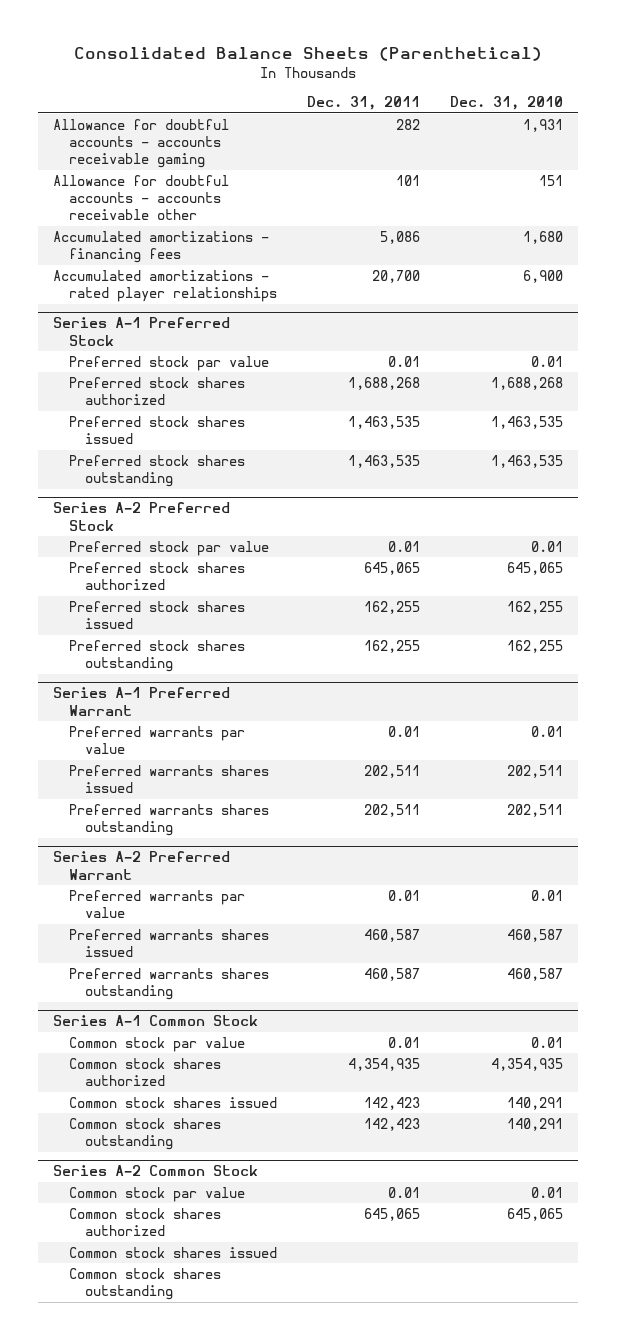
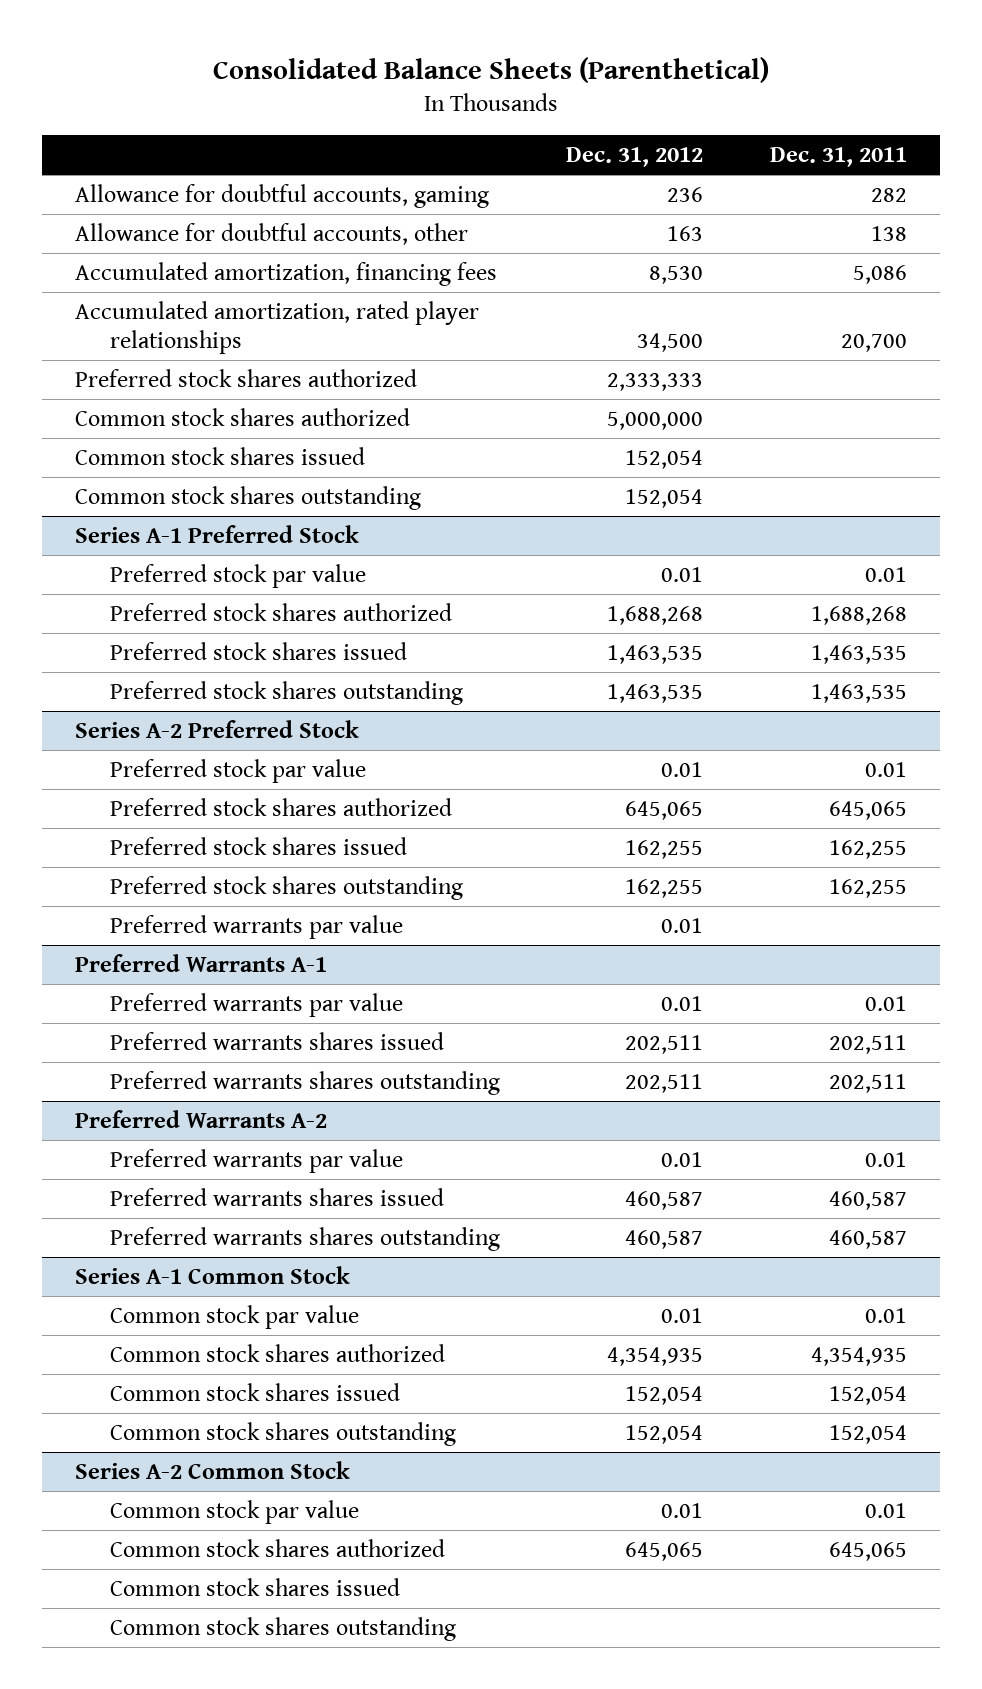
[450,95,564,110] Dec. 31, 2010 -> none
none -> [566,147,704,168] Dec. 31, 2012
[53,118,230,169] Allowance for doubtful accounts - accounts receivable gaming -> [75,183,490,208] Allowance for doubtful accounts, gaming
[53,174,230,221] Allowance for doubtful accounts - accounts receivable other -> [75,222,469,245] Allowance for doubtful accounts, other
[396,174,421,186] 101 -> [870,225,907,241] 138
[53,230,270,264] Accumulated amortizations - financing fees -> [75,261,498,286] Accumulated amortization, financing fees
[53,269,278,303] Accumulated amortizations - rated player relationships -> [75,300,480,355] Accumulated amortization, rated player relationships
none -> [75,368,418,387] Preferred stock shares authorized
none -> [75,407,411,426] Common stock shares authorized
none -> [75,446,366,465] Common stock shares issued
none -> [75,485,422,510] Common stock shares outstanding
none -> [109,914,403,939] Preferred warrants par value
[53,687,231,716] Series A-1 Preferred Warrant -> [75,953,328,972] Preferred Warrants A-1
[53,851,231,880] Series A-2 Preferred Warrant -> [75,1109,328,1128] Preferred Warrants A-2
[364,1096,421,1110] 142,423 -> [828,1385,907,1405] 152,054
[364,1117,421,1131] 142,423 -> [828,1424,907,1444] 152,054

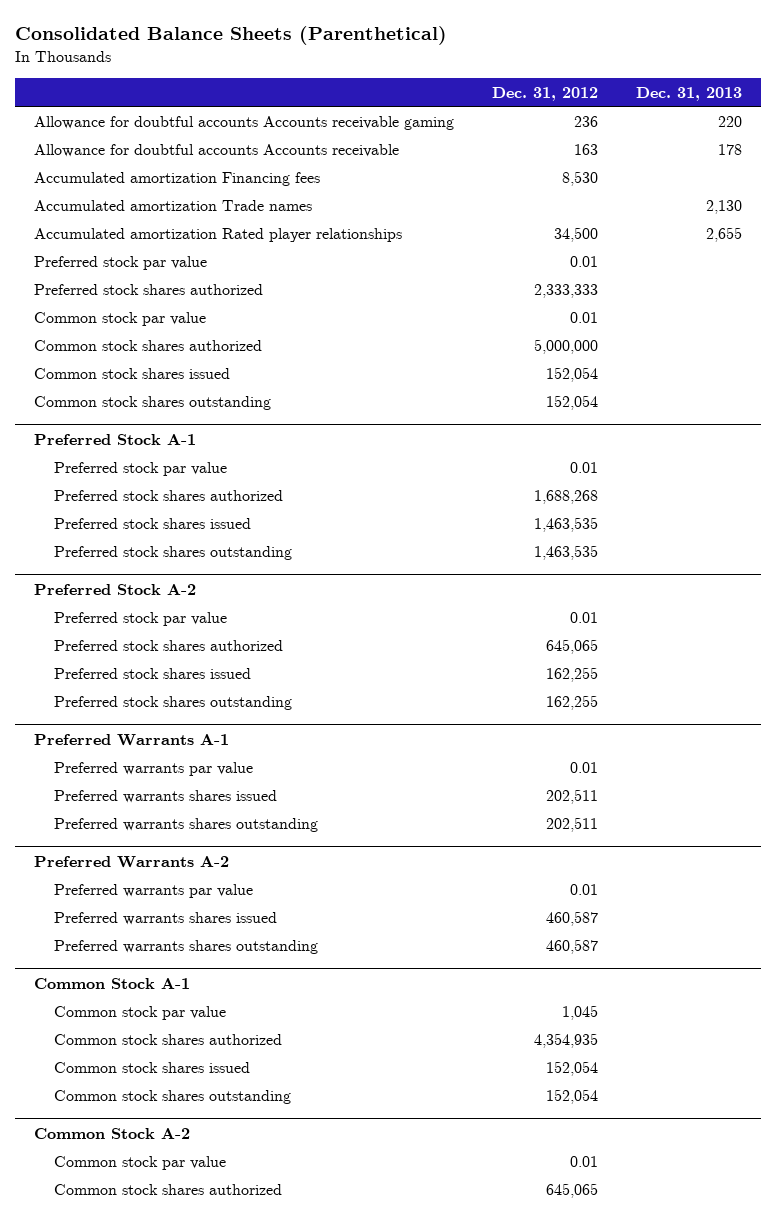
[769,147,907,168] Dec. 31, 2011 -> none
none -> [636,86,743,101] Dec. 31, 2013
[75,183,490,208] Allowance for doubtful accounts, gaming -> [33,115,454,130] Allowance for doubtful accounts Accounts receivable gaming
[75,222,469,245] Allowance for doubtful accounts, other -> [33,143,399,157] Allowance for doubtful accounts Accounts receivable
[75,261,498,286] Accumulated amortization, financing fees -> [33,171,320,186] Accumulated amortization Financing fees
none -> [33,199,312,211] Accumulated amortization Trade names
[75,300,480,355] Accumulated amortization, rated player relationships -> [33,227,402,242] Accumulated amortization Rated player relationships
none -> [33,255,207,270] Preferred stock par value
none -> [33,311,206,326] Common stock par value
[75,524,360,543] Series A-1 Preferred Stock -> [33,433,196,445] Preferred Stock A-1
[75,719,360,738] Series A-2 Preferred Stock -> [33,583,196,595] Preferred Stock A-2
[109,914,403,939] Preferred warrants par value -> none
[75,1265,351,1284] Series A-1 Common Stock -> [33,977,190,989] Common Stock A-1
[661,1307,704,1323] 0.01 -> [562,1004,599,1020] 1,045
[75,1460,351,1479] Series A-2 Common Stock -> [33,1127,190,1139] Common Stock A-2
[109,1577,400,1596] Common stock shares issued -> none
[109,1616,456,1641] Common stock shares outstanding -> none

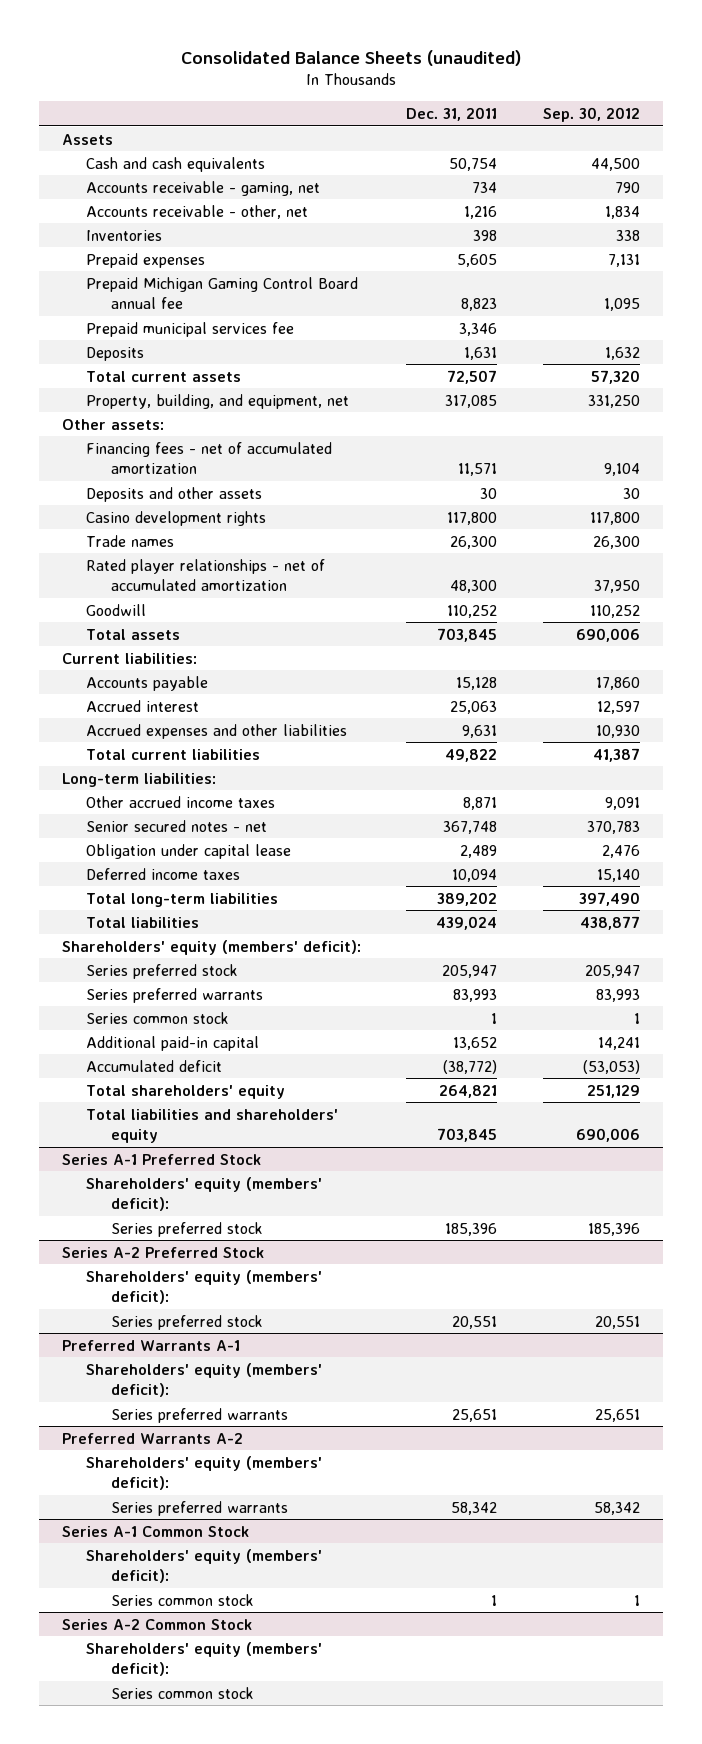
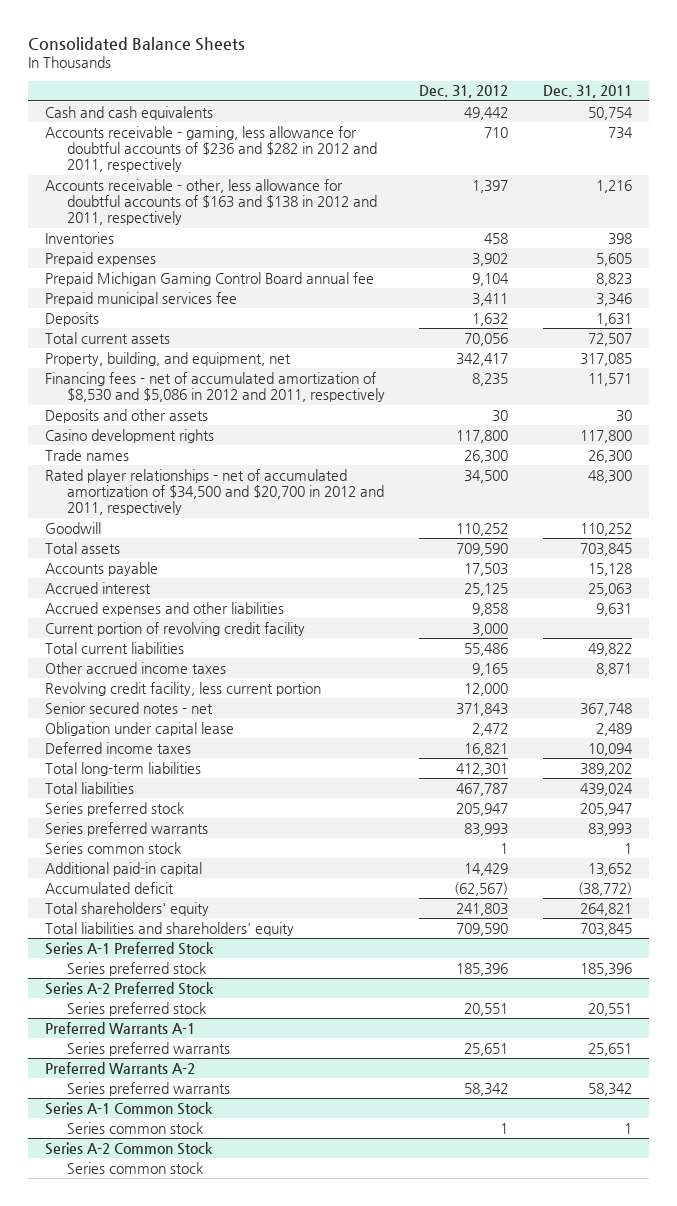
[180,49,521,66] Consolidated Balance Sheets (unaudited) -> [27,36,245,51] Consolidated Balance Sheets
[543,106,641,122] Sep. 30, 2012 -> none
none -> [419,85,509,99] Dec. 31, 2012
[61,133,113,145] Assets -> none
[86,180,321,196] Accounts receivable - gaming, net -> [45,125,377,173] Accounts receivable - gaming, less allowance for doubtful accounts of $236 and $282 in 2012 and 2011, respectively
[86,204,309,219] Accounts receivable - other, net -> [45,178,377,226] Accounts receivable - other, less allowance for doubtful accounts of $163 and $138 in 2012 and 2011, respectively
[61,418,164,430] Other assets: -> none
[86,441,333,475] Financing fees - net of accumulated amortization -> [45,371,385,403] Financing fees - net of accumulated amortization of $8,530 and $5,086 in 2012 and 2011, respectively
[86,558,326,592] Rated player relationships - net of accumulated amortization -> [45,468,384,516] Rated player relationships - net of accumulated amortization of $34,500 and $20,700 in 2012 and 2011, respectively
[61,652,197,664] Current liabilities: -> none
none -> [45,621,306,636] Current portion of revolving credit facility
[61,772,216,787] Long-term liabilities: -> none
none -> [45,681,322,696] Revolving credit facility, less current portion
[61,939,361,955] Shareholders' equity (members' deficit): -> none
[86,1176,323,1212] Shareholders' equity (members' deficit): -> none
[86,1269,323,1305] Shareholders' equity (members' deficit): -> none
[86,1362,323,1398] Shareholders' equity (members' deficit): -> none
[86,1455,323,1491] Shareholders' equity (members' deficit): -> none
[86,1548,323,1584] Shareholders' equity (members' deficit): -> none
[86,1641,323,1677] Shareholders' equity (members' deficit): -> none

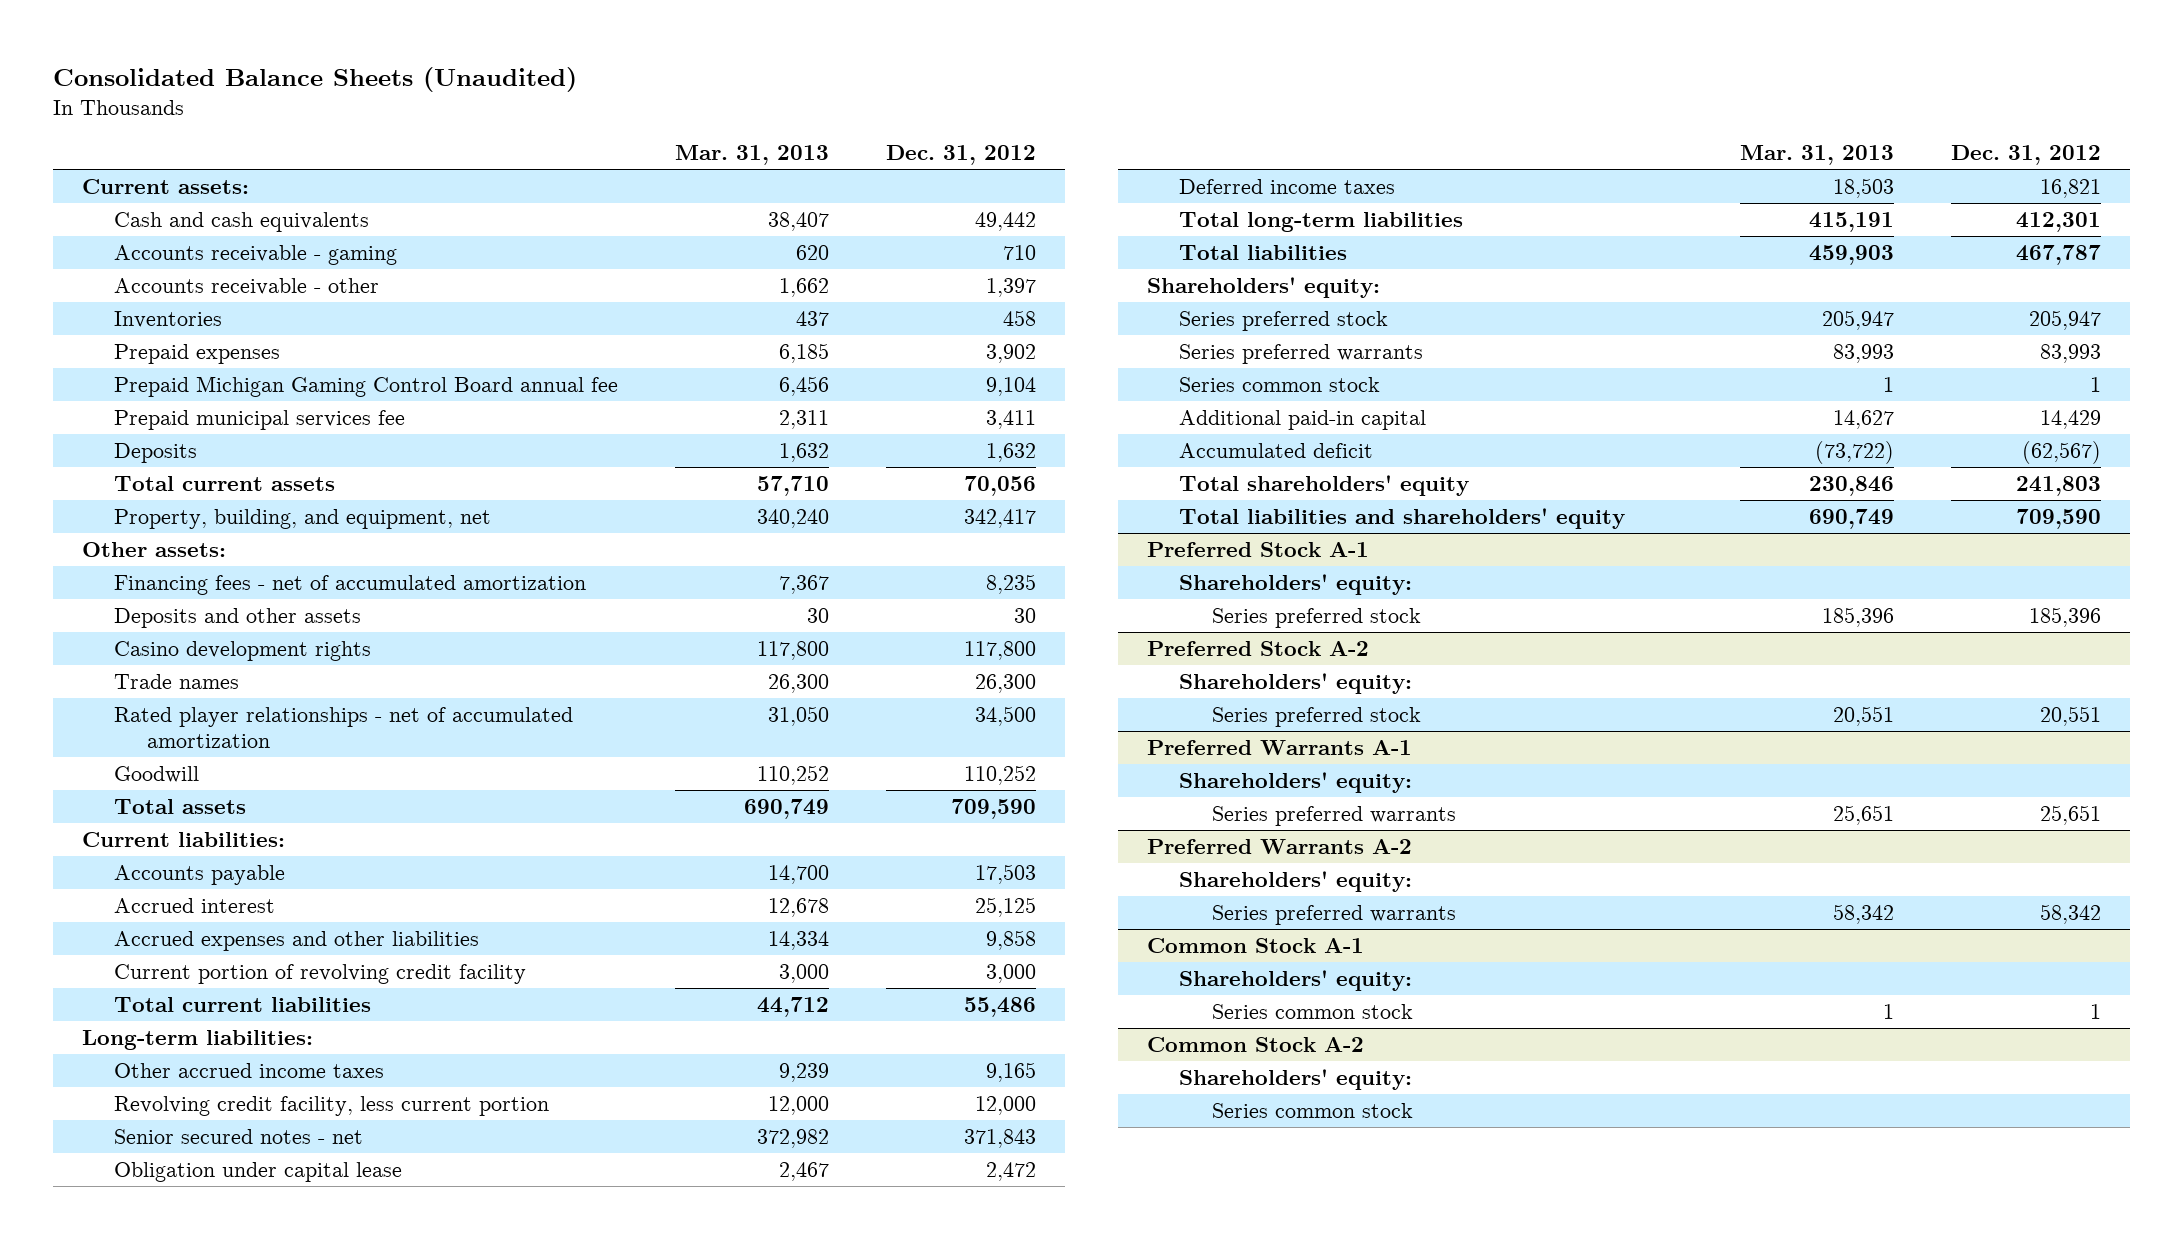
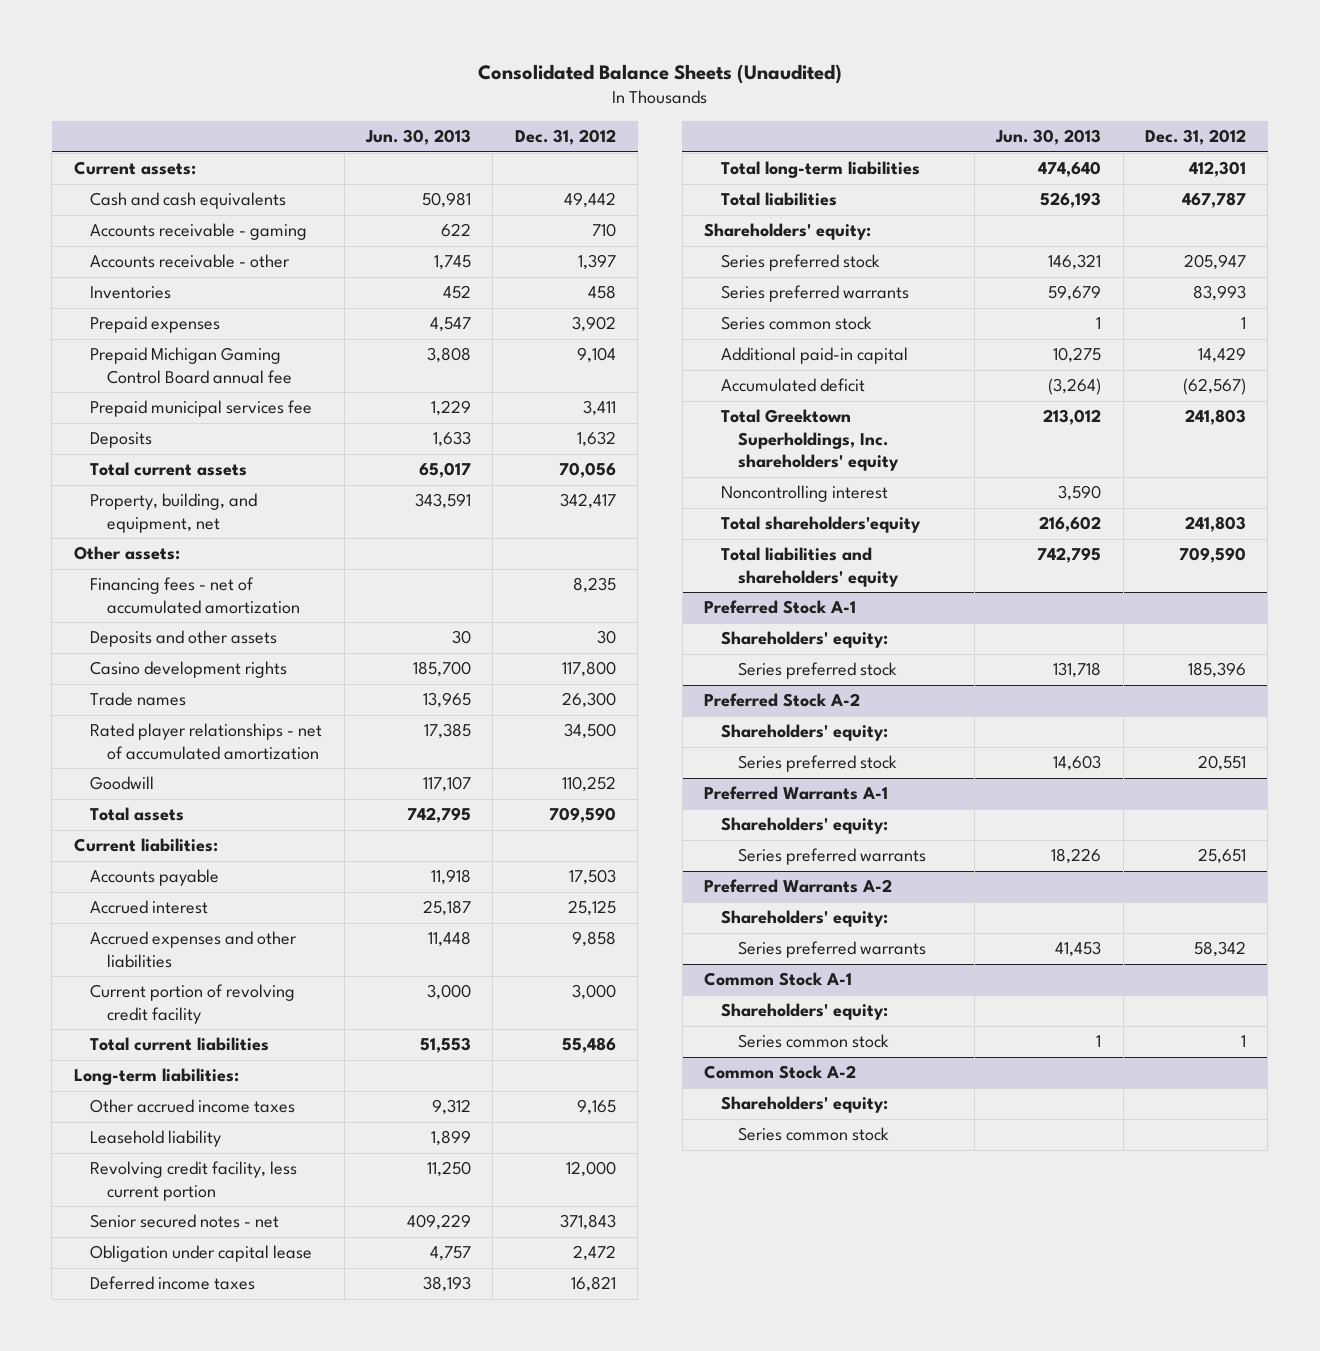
[675,145,830,166] Mar. 31, 2013 -> none
none -> [365,129,472,146] Jun. 30, 2013
none -> [90,1130,222,1148] Leasehold liability
[1179,474,1470,496] Total shareholders' equity -> [720,409,899,472] Total Greektown Superholdings, Inc. shareholders' equity
none -> [720,485,888,503] Noncontrolling interest
none -> [720,516,921,534] Total shareholders'equity

